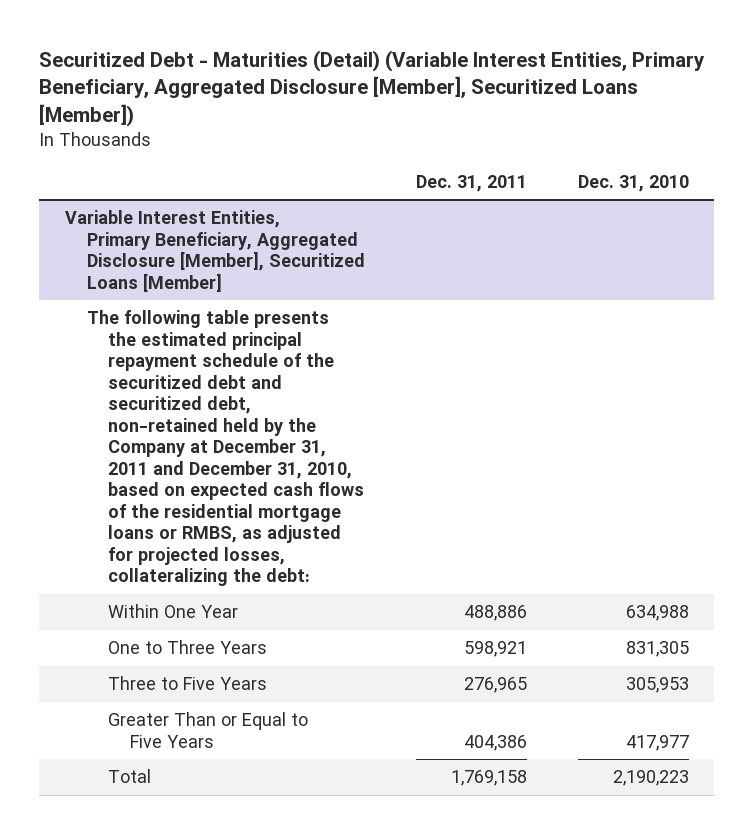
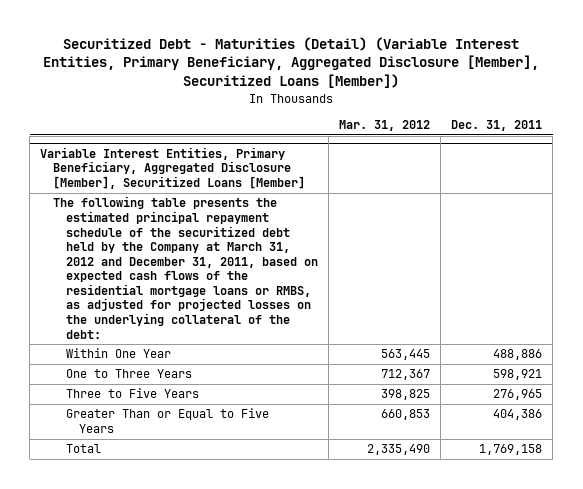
[577,174,689,192] Dec. 31, 2010 -> none
none -> [339,120,431,132] Mar. 31, 2012
[86,310,365,587] The following table presents the estimated principal repayment schedule of the securitized debt and securitized debt, non-retained held by the Company at December 31, 2011 and December 31, 2010, based on expected cash flows of the residential mortgage loans or RMBS, as adjusted for projected losses, collateralizing the debt: -> [53,196,319,339] The following table presents the estimated principal repayment schedule of the securitized debt held by the Company at March 31, 2012 and December 31, 2011, based on expected cash flows of the residential mortgage loans or RMBS, as adjusted for projected losses on the underlying collateral of the debt:

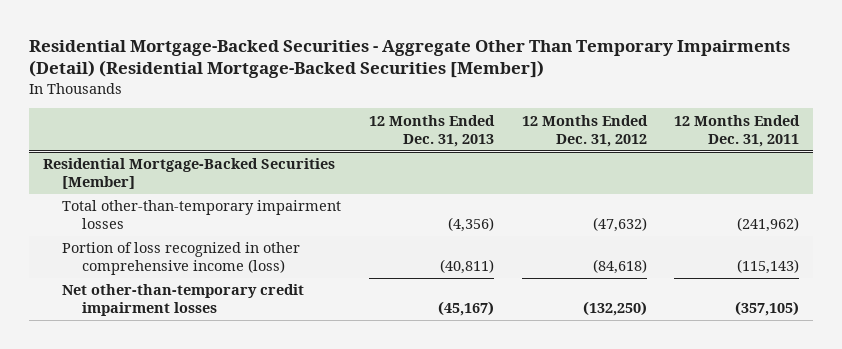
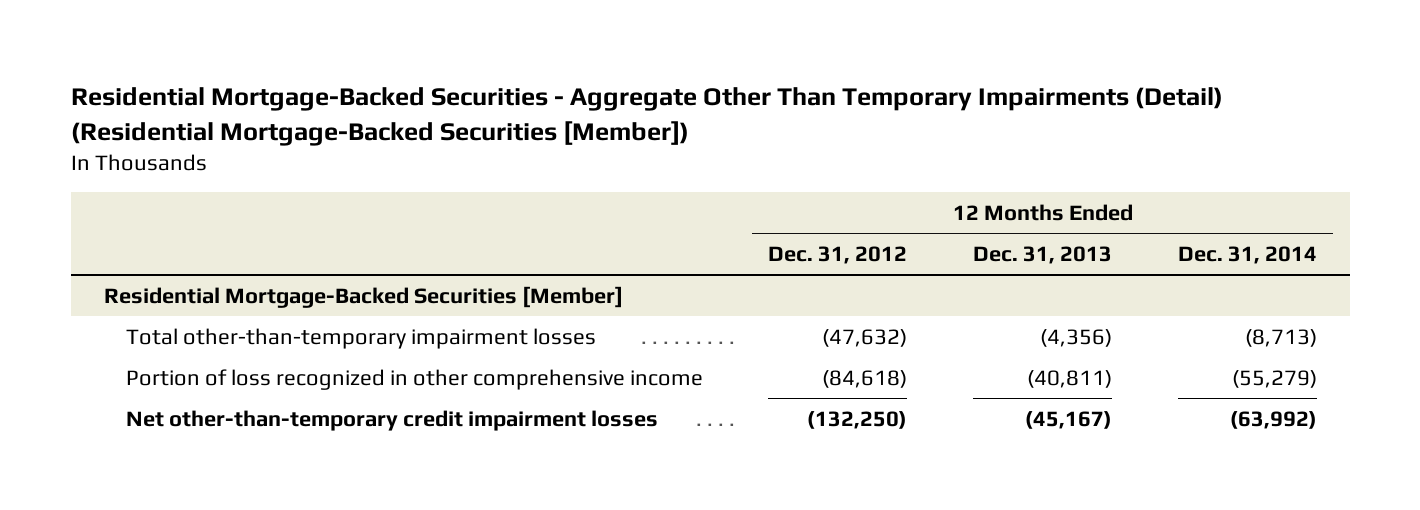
[674,114,801,147] 12 Months Ended Dec. 31, 2011 -> none
none -> [1177,245,1317,264] Dec. 31, 2014
[62,242,301,276] Portion of loss recognized in other comprehensive income (loss) -> [125,368,703,390] Portion of loss recognized in other comprehensive income

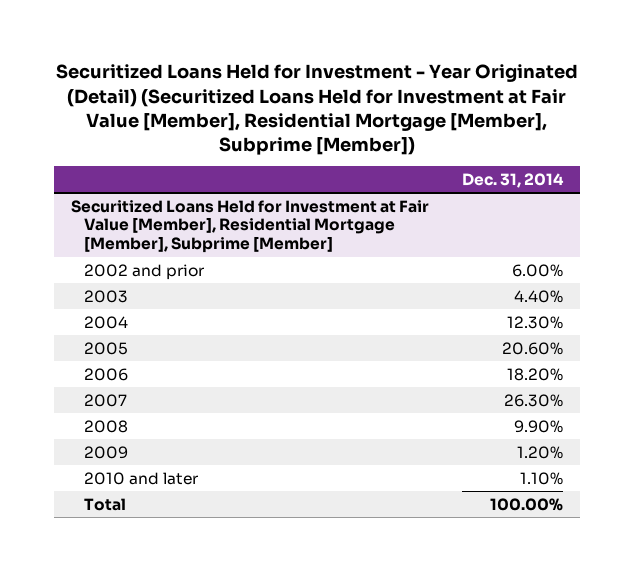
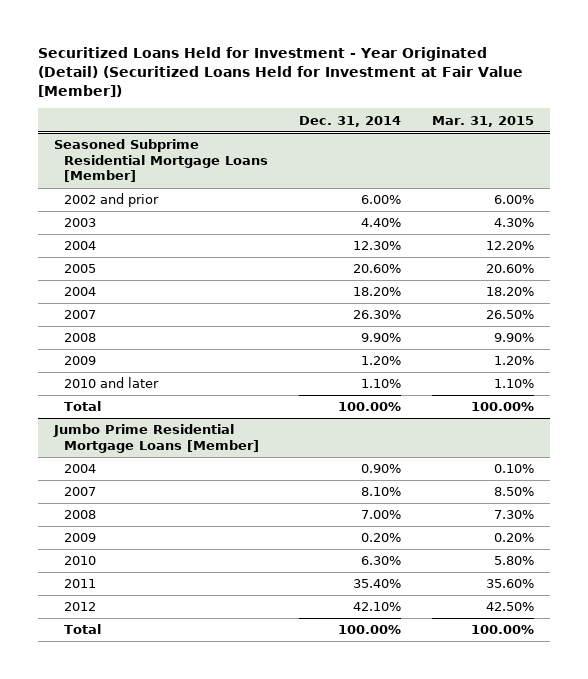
[55,64,578,155] Securitized Loans Held for Investment - Year Originated (Detail) (Securitized Loans Held for Investment at Fair Value [Member], Residential Mortgage [Member], Subprime [Member]) -> [38,46,524,97] Securitized Loans Held for Investment - Year Originated (Detail) (Securitized Loans Held for Investment at Fair Value [Member])
none -> [432,115,535,127] Mar. 31, 2015
[70,199,429,254] Securitized Loans Held for Investment at Fair Value [Member], Residential Mortgage [Member], Subprime [Member] -> none
none -> [54,139,268,183] Seasoned Subprime Residential Mortgage Loans [Member]
[83,367,128,381] 2006 -> [63,287,96,297] 2004
none -> [53,424,259,453] Jumbo Prime Residential Mortgage Loans [Member]
none -> [63,464,96,474] 2004
none -> [63,487,96,497] 2007
none -> [63,510,96,520] 2008
none -> [63,533,96,543] 2009
none -> [63,556,96,566] 2010
none -> [63,579,96,589] 2011
none -> [63,602,96,612] 2012
none -> [63,624,101,635] Total

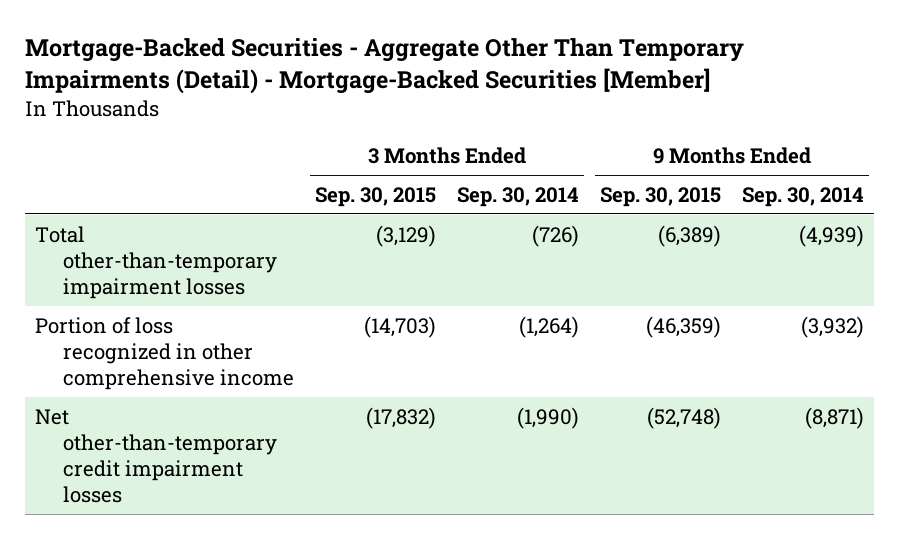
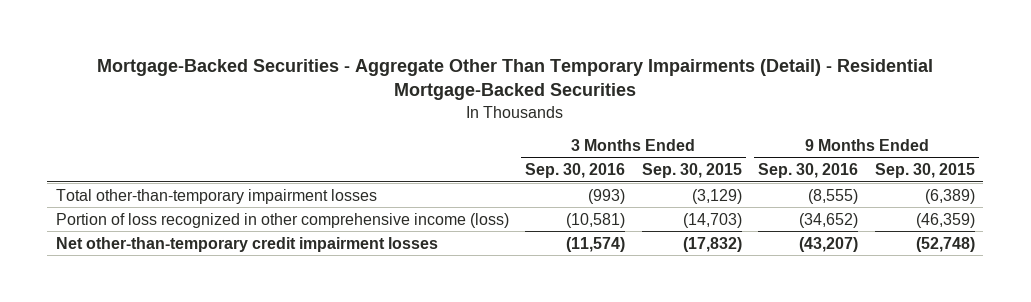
[24,38,744,95] Mortgage-Backed Securities - Aggregate Other Than Temporary Impairments (Detail) - Mortgage-Backed Securities [Member] -> [97,58,934,101] Mortgage-Backed Securities - Aggregate Other Than Temporary Impairments (Detail) - Residential Mortgage-Backed Securities
[457,186,580,207] Sep. 30, 2014 -> none
[741,186,864,207] Sep. 30, 2014 -> none
none -> [525,163,626,179] Sep. 30, 2016
none -> [758,163,859,179] Sep. 30, 2016
[35,316,295,390] Portion of loss recognized in other comprehensive income -> [55,212,509,228] Portion of loss recognized in other comprehensive income (loss)

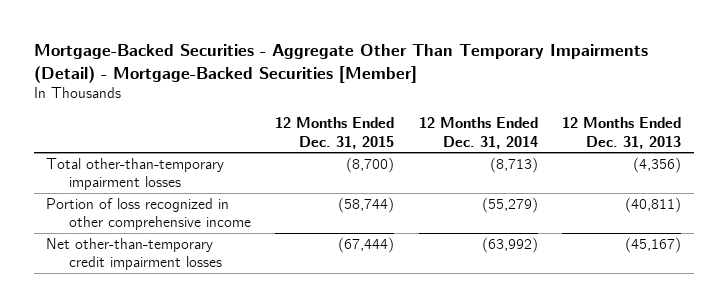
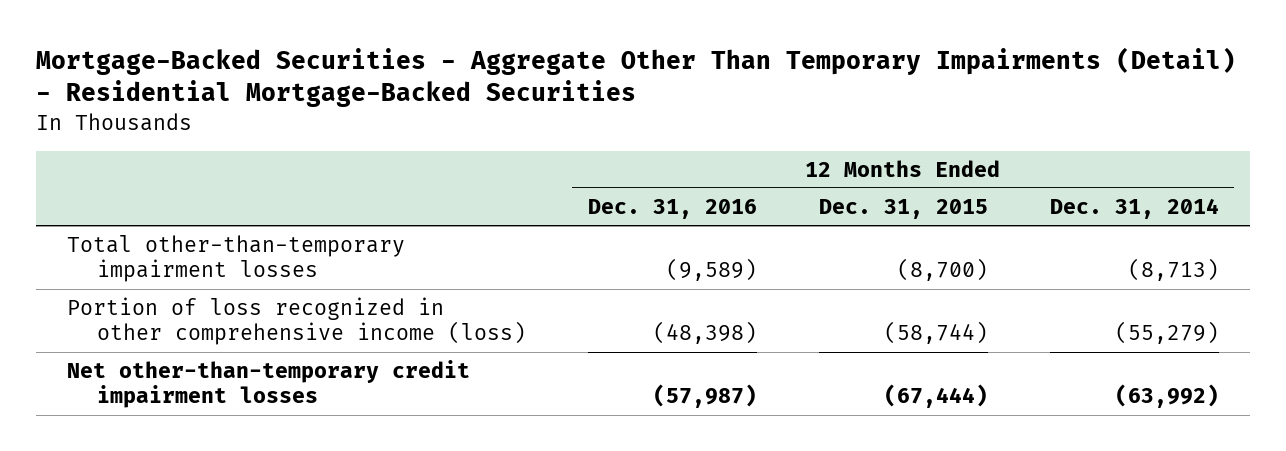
[33,44,648,83] Mortgage-Backed Securities - Aggregate Other Than Temporary Impairments (Detail) - Mortgage-Backed Securities [Member] -> [36,46,1237,108] Mortgage-Backed Securities - Aggregate Other Than Temporary Impairments (Detail) - Residential Mortgage-Backed Securities
[562,117,682,149] 12 Months Ended Dec. 31, 2013 -> none
none -> [587,198,757,219] Dec. 31, 2016
[46,197,251,231] Portion of loss recognized in other comprehensive income -> [67,296,526,346] Portion of loss recognized in other comprehensive income (loss)

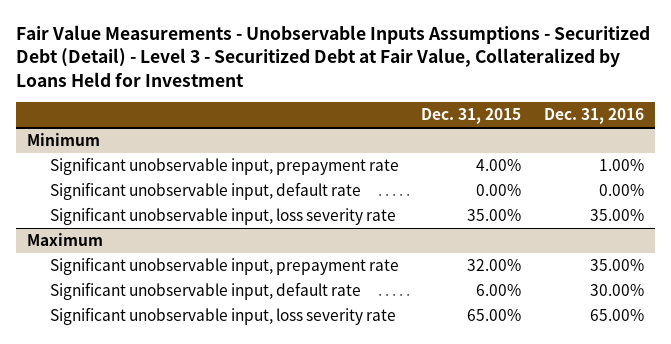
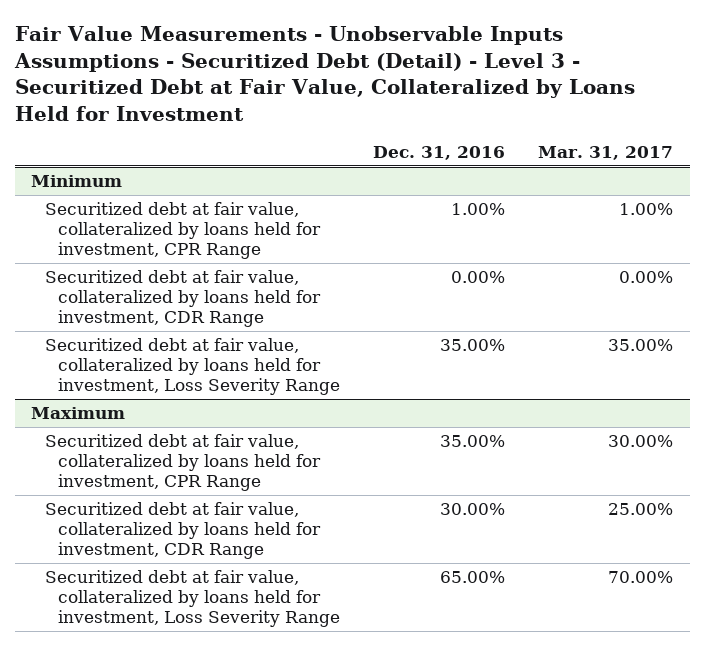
[421,108,522,125] Dec. 31, 2015 -> none
none -> [538,145,674,160] Mar. 31, 2017
[50,157,400,176] Significant unobservable input, prepayment rate -> [44,202,322,260] Securitized debt at fair value, collateralized by loans held for investment, CPR Range
[50,182,362,201] Significant unobservable input, default rate -> [44,270,322,328] Securitized debt at fair value, collateralized by loans held for investment, CDR Range
[50,207,397,226] Significant unobservable input, loss severity rate -> [44,338,341,396] Securitized debt at fair value, collateralized by loans held for investment, Loss Severity Range
[50,257,400,276] Significant unobservable input, prepayment rate -> [44,434,322,492] Securitized debt at fair value, collateralized by loans held for investment, CPR Range
[50,282,362,301] Significant unobservable input, default rate -> [44,502,322,560] Securitized debt at fair value, collateralized by loans held for investment, CDR Range
[50,307,397,326] Significant unobservable input, loss severity rate -> [44,570,341,628] Securitized debt at fair value, collateralized by loans held for investment, Loss Severity Range

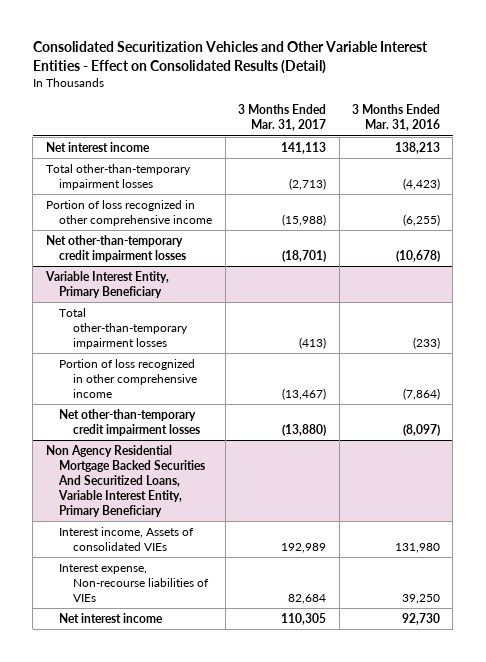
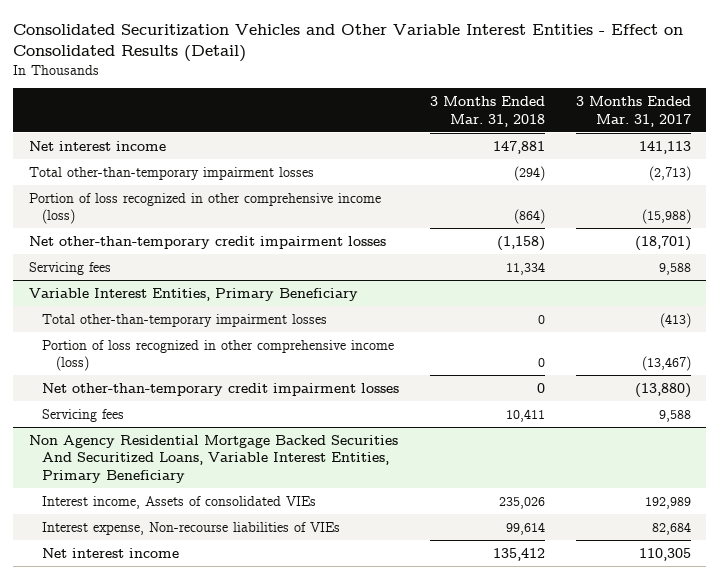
[351,104,440,132] 3 Months Ended Mar. 31, 2016 -> none
none -> [429,95,545,127] 3 Months Ended Mar. 31, 2018
[45,200,213,226] Portion of loss recognized in other comprehensive income -> [28,192,381,225] Portion of loss recognized in other comprehensive income (loss)
none -> [28,261,111,275] Servicing fees
[44,271,169,298] Variable Interest Entity, Primary Beneficiary -> [28,287,358,301] Variable Interest Entities, Primary Beneficiary
[59,359,197,398] Portion of loss recognized in other comprehensive income -> [42,339,395,372] Portion of loss recognized in other comprehensive income (loss)
none -> [42,408,125,422] Servicing fees
[45,445,206,517] Non Agency Residential Mortgage Backed Securities And Securitized Loans, Variable Interest Entity, Primary Beneficiary -> [28,434,398,484] Non Agency Residential Mortgage Backed Securities And Securitized Loans, Variable Interest Entities, Primary Beneficiary

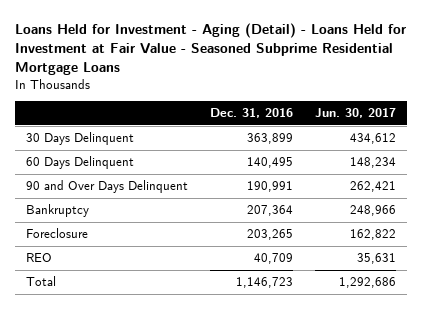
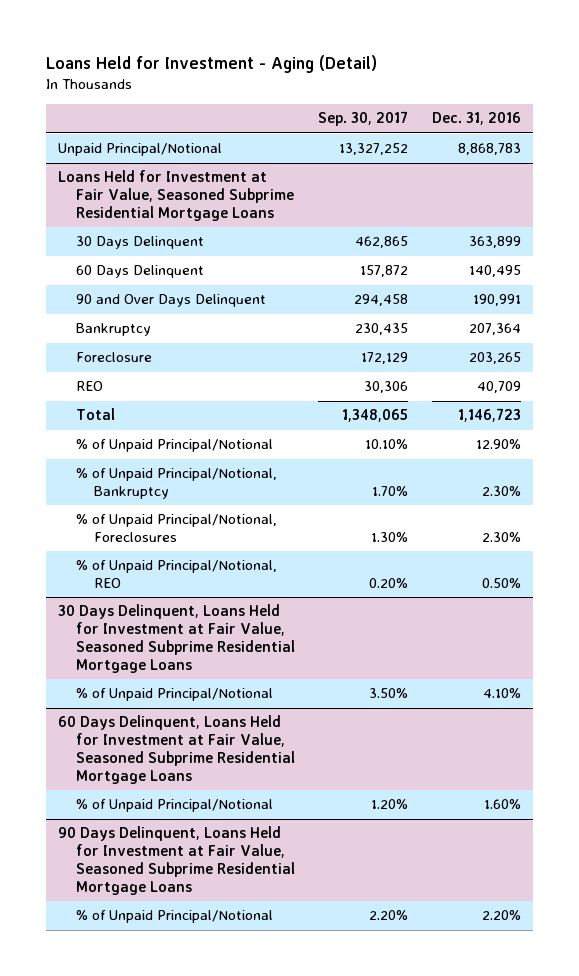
[14,22,406,76] Loans Held for Investment - Aging (Detail) - Loans Held for Investment at Fair Value - Seasoned Subprime Residential Mortgage Loans -> [46,55,378,74] Loans Held for Investment - Aging (Detail)
[315,108,397,119] Jun. 30, 2017 -> none
none -> [318,111,409,127] Sep. 30, 2017
none -> [58,143,223,157] Unpaid Principal/Notional
none -> [58,170,294,221] Loans Held for Investment at Fair Value, Seasoned Subprime Residential Mortgage Loans
none -> [75,439,273,453] % of Unpaid Principal/Notional
none -> [75,468,277,500] % of Unpaid Principal/Notional, Bankruptcy
none -> [75,514,277,543] % of Unpaid Principal/Notional, Foreclosures
none -> [75,560,277,589] % of Unpaid Principal/Notional, REO
none -> [58,604,295,673] 30 Days Delinquent, Loans Held for Investment at Fair Value, Seasoned Subprime Residential Mortgage Loans
none -> [75,688,273,702] % of Unpaid Principal/Notional
none -> [58,715,295,784] 60 Days Delinquent, Loans Held for Investment at Fair Value, Seasoned Subprime Residential Mortgage Loans
none -> [75,799,273,813] % of Unpaid Principal/Notional
none -> [58,826,295,895] 90 Days Delinquent, Loans Held for Investment at Fair Value, Seasoned Subprime Residential Mortgage Loans
none -> [75,910,273,924] % of Unpaid Principal/Notional

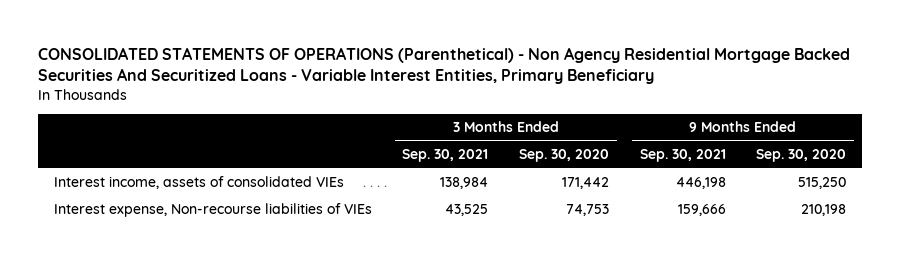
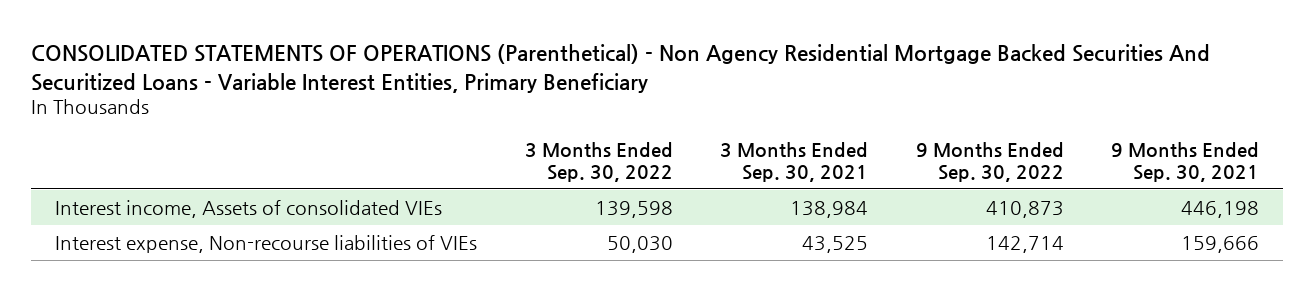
[518,149,609,163] Sep. 30, 2020 -> none
[756,149,847,163] Sep. 30, 2020 -> none
none -> [524,141,673,182] 3 Months Ended Sep. 30, 2022
none -> [915,141,1064,182] 9 Months Ended Sep. 30, 2022
[53,176,344,190] Interest income, assets of consolidated VIEs -> [55,199,443,218] Interest income, Assets of consolidated VIEs

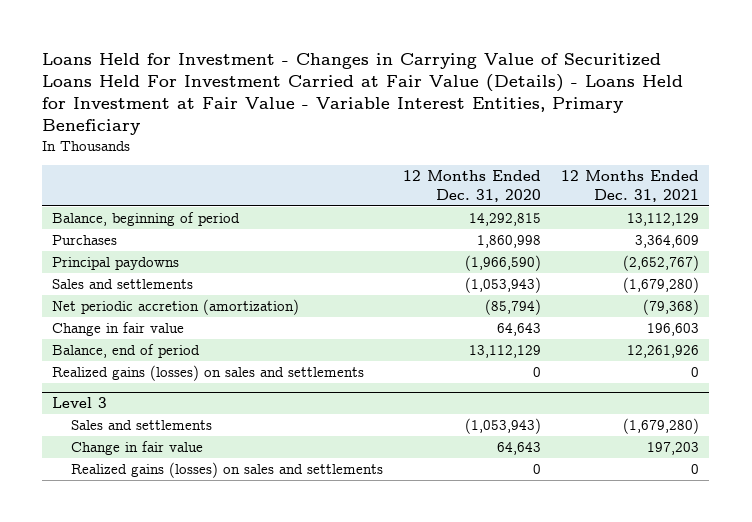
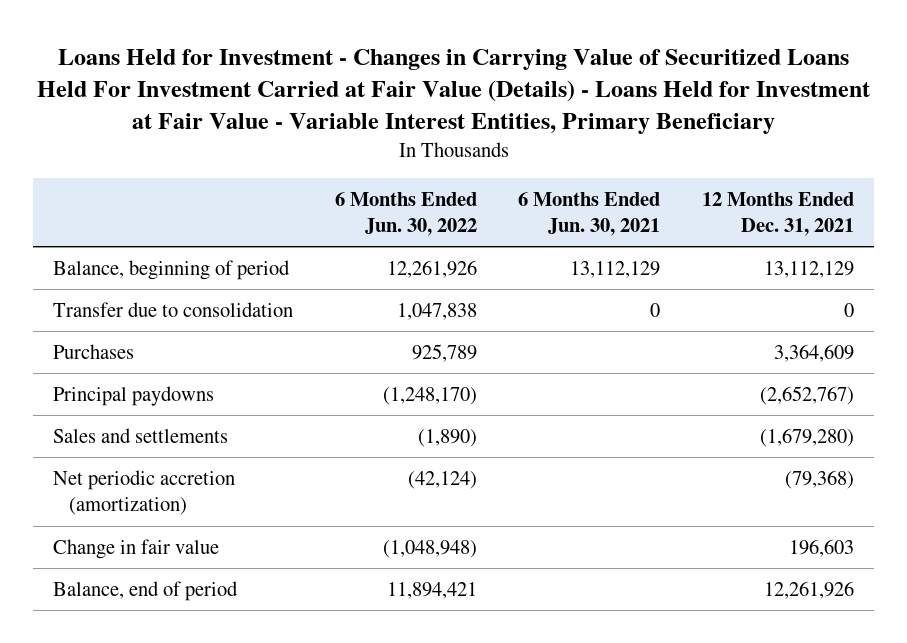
[403,170,542,202] 12 Months Ended Dec. 31, 2020 -> none
none -> [334,191,477,237] 6 Months Ended Jun. 30, 2022
none -> [518,191,661,237] 6 Months Ended Jun. 30, 2021
none -> [53,302,294,318] Transfer due to consolidation
[52,364,365,381] Realized gains (losses) on sales and settlements -> none
[52,397,108,409] Level 3 -> none
[71,419,213,430] Sales and settlements -> none
[71,440,204,455] Change in fair value -> none
[71,461,384,478] Realized gains (losses) on sales and settlements -> none

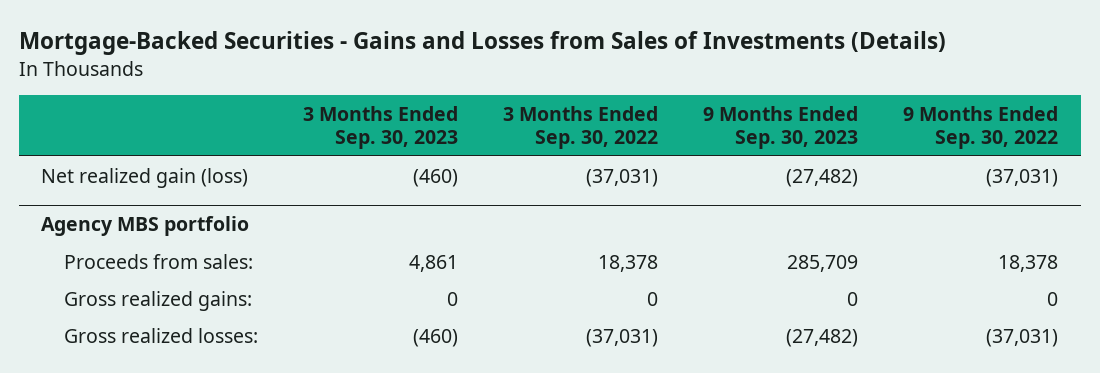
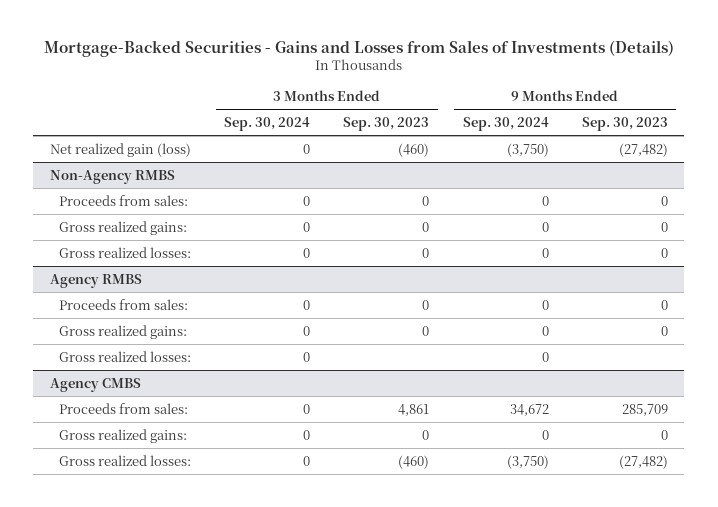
[503,105,659,150] 3 Months Ended Sep. 30, 2022 -> none
[903,105,1059,150] 9 Months Ended Sep. 30, 2022 -> none
none -> [224,116,311,131] Sep. 30, 2024
none -> [462,116,549,131] Sep. 30, 2024
[41,216,250,237] Agency MBS portfolio -> none
none -> [49,169,175,184] Non-Agency RMBS
none -> [58,194,188,206] Proceeds from sales:
none -> [58,220,187,235] Gross realized gains:
none -> [58,246,191,258] Gross realized losses:
none -> [49,273,142,288] Agency RMBS
none -> [58,298,188,310] Proceeds from sales:
none -> [58,324,187,339] Gross realized gains:
none -> [58,350,191,362] Gross realized losses:
none -> [49,377,141,392] Agency CMBS

